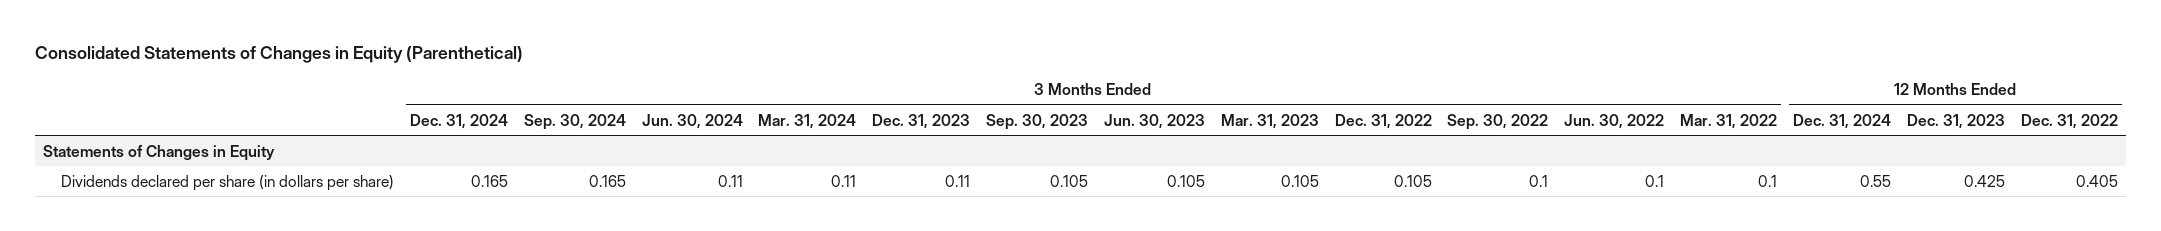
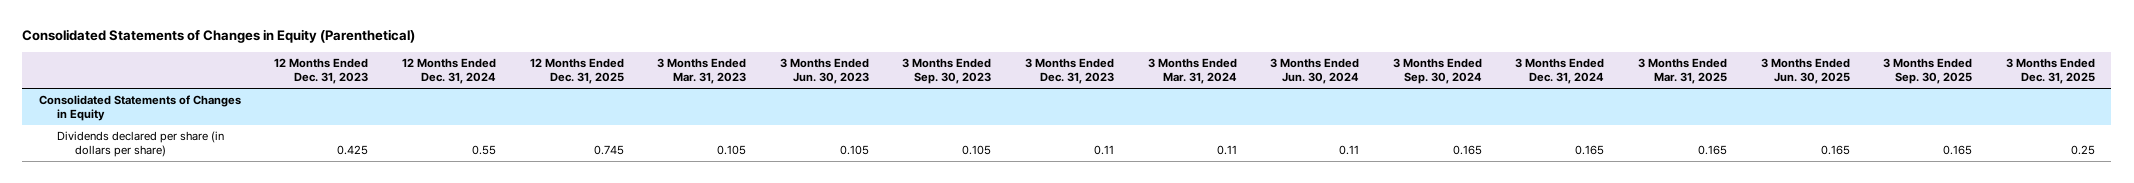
[1334,113,1432,129] Dec. 31, 2022 -> none
[1447,113,1549,130] Sep. 30, 2022 -> none
[1564,113,1665,129] Jun. 30, 2022 -> none
[1680,113,1778,129] Mar. 31, 2022 -> none
[2020,113,2118,129] Dec. 31, 2022 -> none
none -> [529,58,624,85] 12 Months Ended Dec. 31, 2025
none -> [1637,58,1727,85] 3 Months Ended Mar. 31, 2025
none -> [1760,58,1850,85] 3 Months Ended Jun. 30, 2025
none -> [1883,58,1973,85] 3 Months Ended Sep. 30, 2025
none -> [2005,58,2095,85] 3 Months Ended Dec. 31, 2025
[43,144,276,161] Statements of Changes in Equity -> [38,95,241,122] Consolidated Statements of Changes in Equity

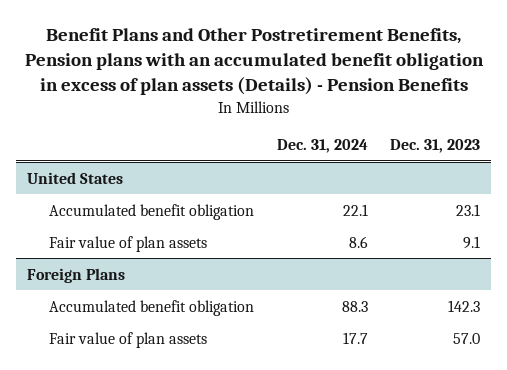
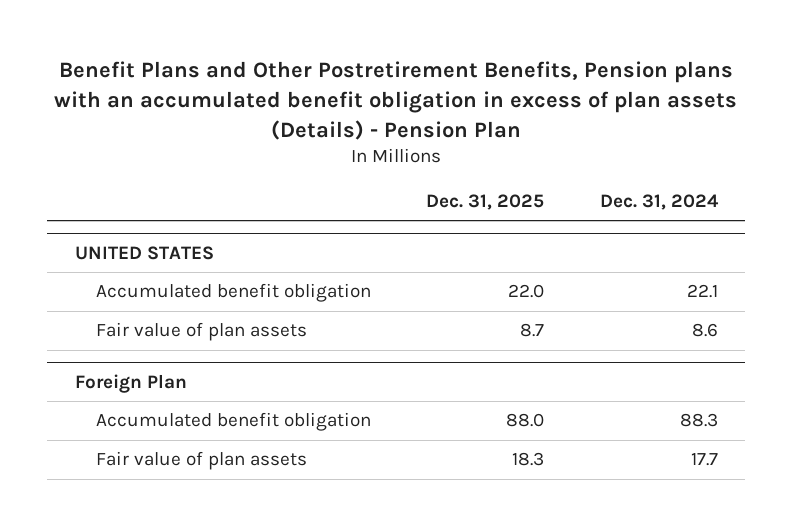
[24,27,484,95] Benefit Plans and Other Postretirement Benefits, Pension plans with an accumulated benefit obligation in excess of plan assets (Details) - Pension Benefits -> [54,61,738,140] Benefit Plans and Other Postretirement Benefits, Pension plans with an accumulated benefit obligation in excess of plan assets (Details) - Pension Plan
[390,139,481,154] Dec. 31, 2023 -> none
none -> [426,194,545,211] Dec. 31, 2025
[26,171,123,184] United States -> [75,245,215,260] UNITED STATES
[26,267,125,283] Foreign Plans -> [75,373,188,393] Foreign Plan

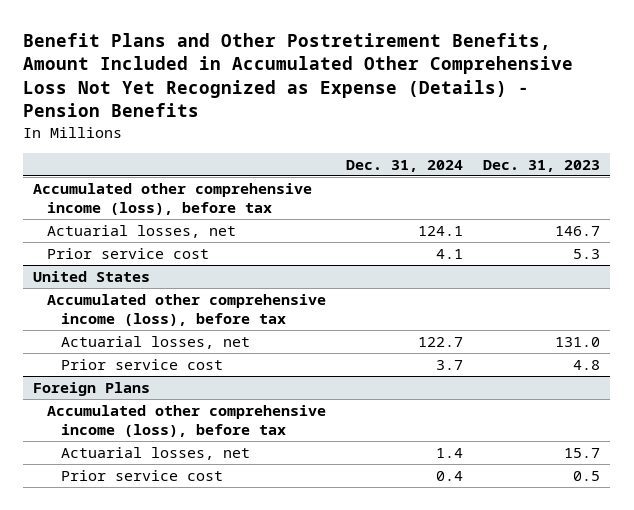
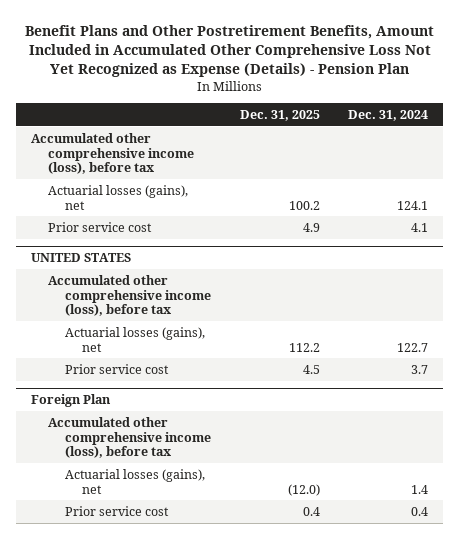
[23,32,574,118] Benefit Plans and Other Postretirement Benefits, Amount Included in Accumulated Other Comprehensive Loss Not Yet Recognized as Expense (Details) - Pension Benefits -> [24,24,434,78] Benefit Plans and Other Postretirement Benefits, Amount Included in Accumulated Other Comprehensive Loss Not Yet Recognized as Expense (Details) - Pension Plan
[483,159,601,172] Dec. 31, 2023 -> none
none -> [239,110,320,122] Dec. 31, 2025
[47,224,237,238] Actuarial losses, net -> [47,184,188,210] Actuarial losses (gains), net
[33,270,151,282] United States -> [30,253,131,263] UNITED STATES
[60,335,250,349] Actuarial losses, net -> [64,326,205,352] Actuarial losses (gains), net
[33,381,151,396] Foreign Plans -> [30,394,111,408] Foreign Plan
[60,446,250,460] Actuarial losses, net -> [64,468,205,494] Actuarial losses (gains), net

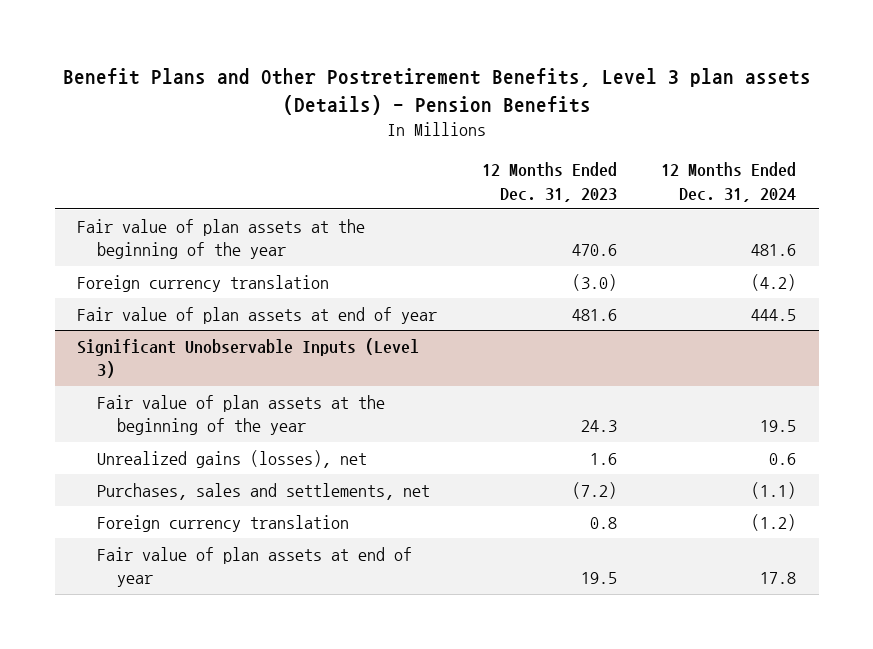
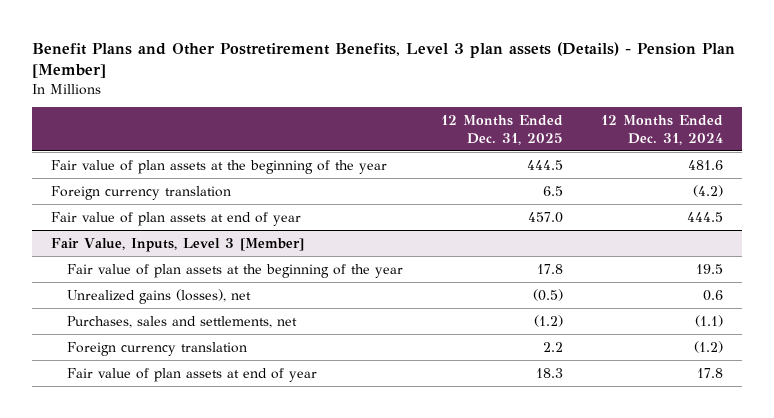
[62,67,811,115] Benefit Plans and Other Postretirement Benefits, Level 3 plan assets (Details) - Pension Benefits -> [32,41,736,78] Benefit Plans and Other Postretirement Benefits, Level 3 plan assets (Details) - Pension Plan [Member]
[481,162,617,202] 12 Months Ended Dec. 31, 2023 -> none
none -> [441,115,564,145] 12 Months Ended Dec. 31, 2025
[77,337,420,379] Significant Unobservable Inputs (Level 3) -> [51,237,305,252] Fair Value, Inputs, Level 3 [Member]

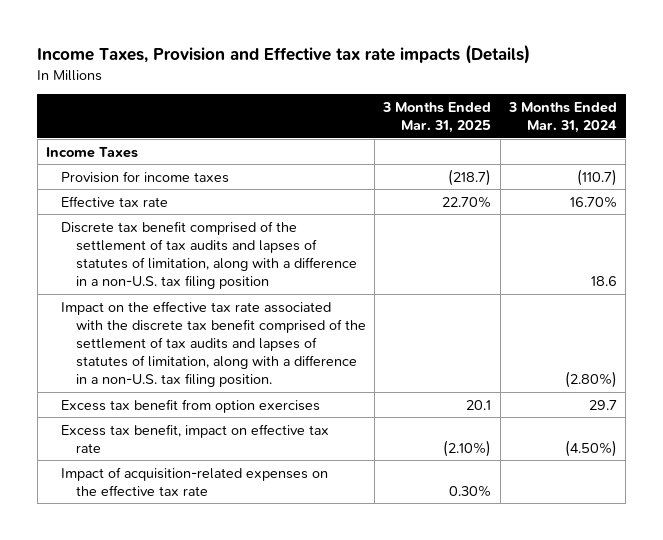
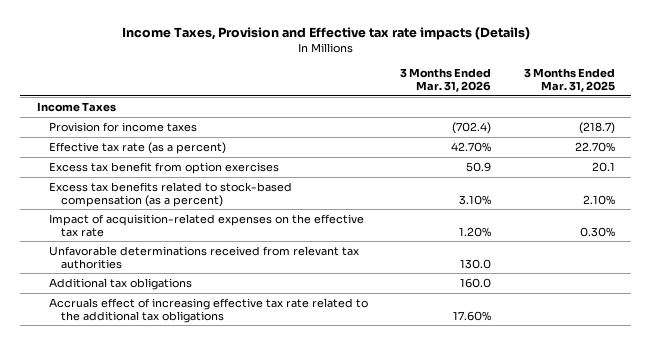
[508,101,618,133] 3 Months Ended Mar. 31, 2024 -> none
none -> [400,68,492,92] 3 Months Ended Mar. 31, 2026
[60,220,357,289] Discrete tax benefit comprised of the settlement of tax audits and lapses of statutes of limitation, along with a difference in a non-U.S. tax filing position -> none
[60,300,366,388] Impact on the effective tax rate associated with the discrete tax benefit comprised of the settlement of tax audits and lapses of statutes of limitation, along with a difference in a non-U.S. tax filing position. -> none
[60,195,168,207] Effective tax rate -> [48,141,226,154] Effective tax rate (as a percent)
[60,423,329,453] Excess tax benefit, impact on effective tax rate -> [48,181,292,207] Excess tax benefits related to stock-based compensation (as a percent)
[443,439,492,457] (2.10%) -> [582,194,615,205] 2.10%
none -> [48,245,359,269] Unfavorable determinations received from relevant tax authorities
none -> [48,277,192,290] Additional tax obligations
none -> [48,297,368,323] Accruals effect of increasing effective tax rate related to the additional tax obligations

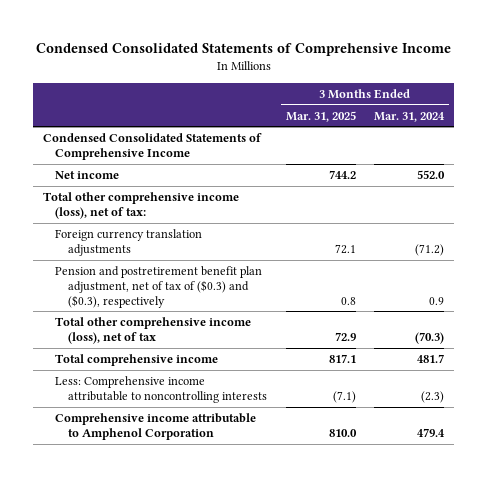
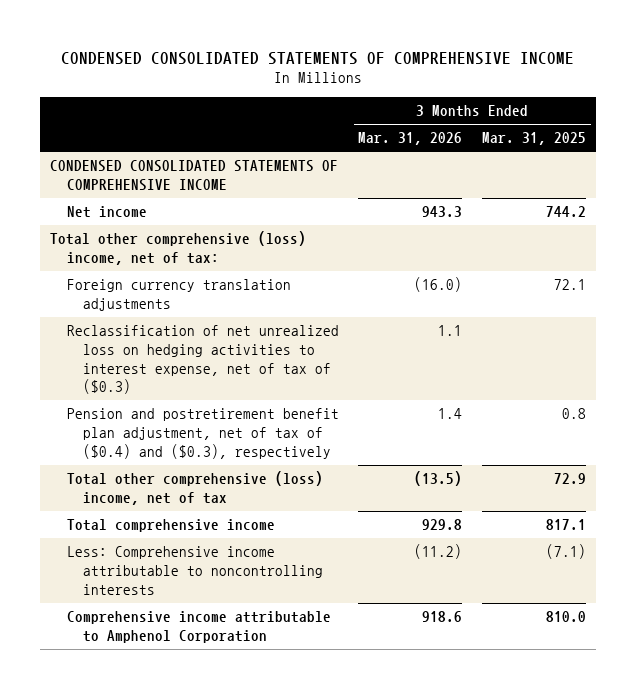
[35,43,451,57] Condensed Consolidated Statements of Comprehensive Income -> [61,51,575,65] CONDENSED CONSOLIDATED STATEMENTS OF COMPREHENSIVE INCOME
[374,111,446,122] Mar. 31, 2024 -> none
none -> [358,132,463,146] Mar. 31, 2026
[42,132,262,160] Condensed Consolidated Statements of Comprehensive Income -> [50,160,339,191] CONDENSED CONSOLIDATED STATEMENTS OF COMPREHENSIVE INCOME
[42,191,239,219] Total other comprehensive income (loss), net of tax: -> [50,231,307,265] Total other comprehensive (loss) income, net of tax:
none -> [66,325,339,395] Reclassification of net unrealized loss on hedging activities to interest expense, net of tax of ($0.3)
[55,265,263,308] Pension and postretirement benefit plan adjustment, net of tax of ($0.3) and ($0.3), respectively -> [66,408,339,459] Pension and postretirement benefit plan adjustment, net of tax of ($0.4) and ($0.3), respectively
[55,316,252,344] Total other comprehensive income (loss), net of tax -> [66,471,323,505] Total other comprehensive (loss) income, net of tax

